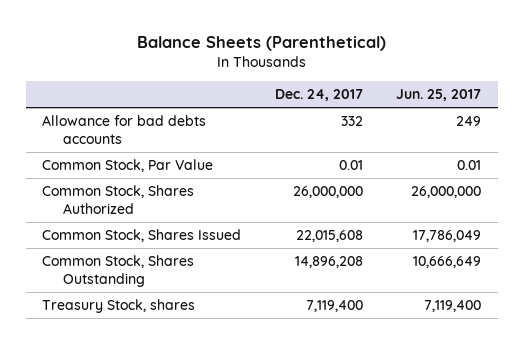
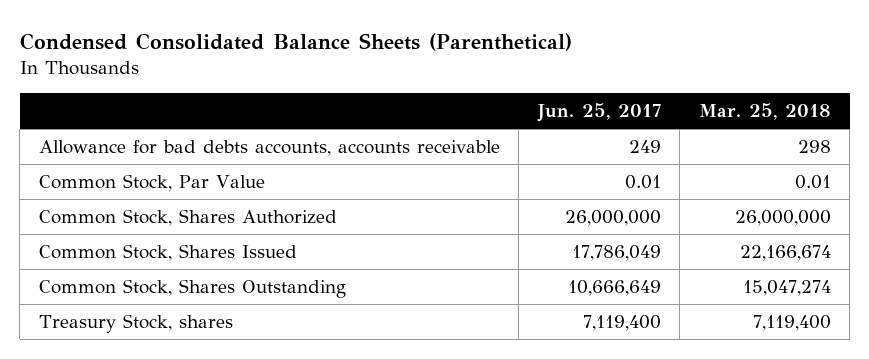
[136,35,386,51] Balance Sheets (Parenthetical) -> [19,32,572,51] Condensed Consolidated Balance Sheets (Parenthetical)
[274,89,363,102] Dec. 24, 2017 -> none
none -> [698,102,831,120] Mar. 25, 2018
[42,115,207,145] Allowance for bad debts accounts -> [38,140,500,157] Allowance for bad debts accounts, accounts receivable

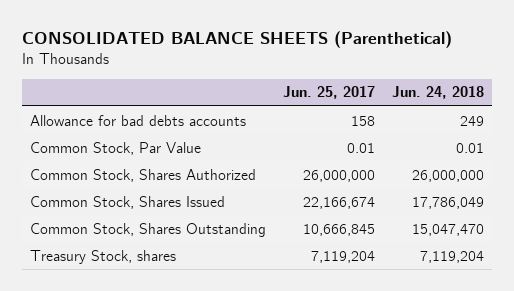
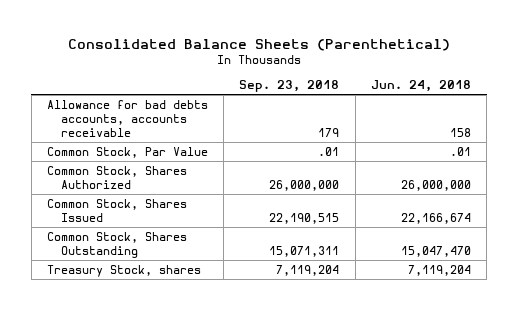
[21,31,452,49] CONSOLIDATED BALANCE SHEETS (Parenthetical) -> [67,38,450,51] Consolidated Balance Sheets (Parenthetical)
[282,86,375,100] Jun. 25, 2017 -> none
none -> [239,80,340,93] Sep. 23, 2018
[29,114,246,126] Allowance for bad debts accounts -> [46,99,208,137] Allowance for bad debts accounts, accounts receivable
[459,115,484,126] 249 -> [450,127,472,137] 158
[455,142,484,153] 0.01 -> [450,146,472,156] .01
[411,196,484,209] 17,786,049 -> [401,212,472,224] 22,166,674

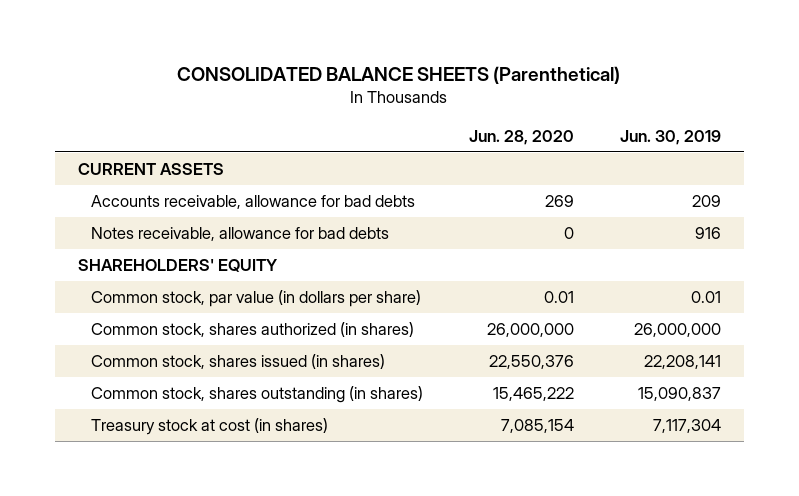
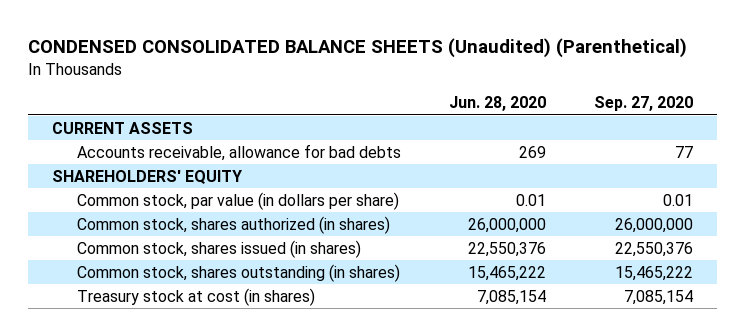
[177,65,621,84] CONSOLIDATED BALANCE SHEETS (Parenthetical) -> [28,38,688,59] CONDENSED CONSOLIDATED BALANCE SHEETS (Unaudited) (Parenthetical)
[619,130,721,146] Jun. 30, 2019 -> none
none -> [593,96,693,112] Sep. 27, 2020
[91,226,390,241] Notes receivable, allowance for bad debts -> none

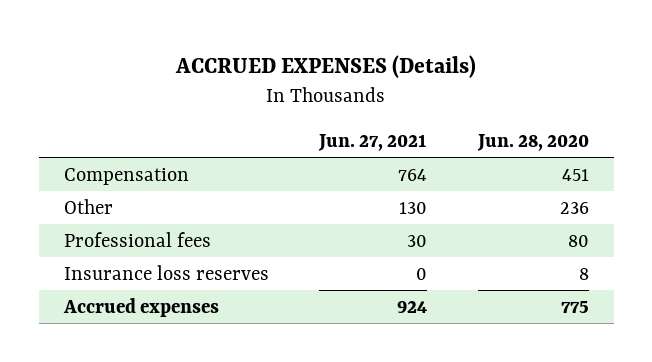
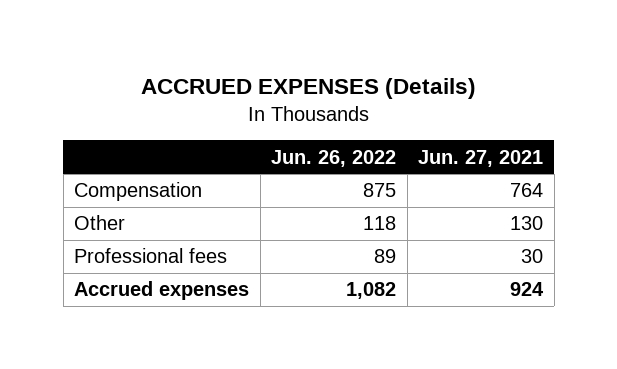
[476,133,589,151] Jun. 28, 2020 -> none
none -> [271,149,397,167] Jun. 26, 2022
[63,264,269,280] Insurance loss reserves -> none

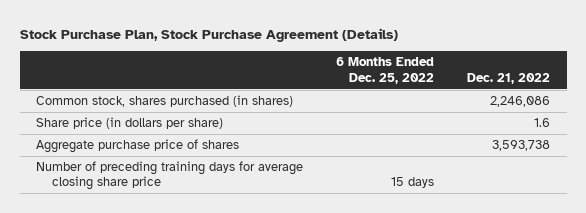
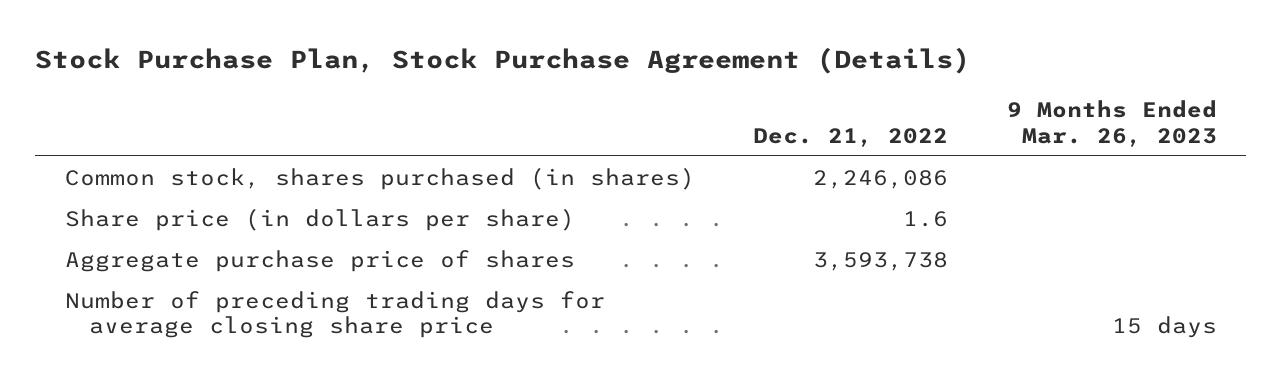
[336,57,435,84] 6 Months Ended Dec. 25, 2022 -> none
none -> [1007,100,1218,147] 9 Months Ended Mar. 26, 2023
[36,161,304,191] Number of preceding training days for average closing share price -> [64,291,605,339] Number of preceding trading days for average closing share price

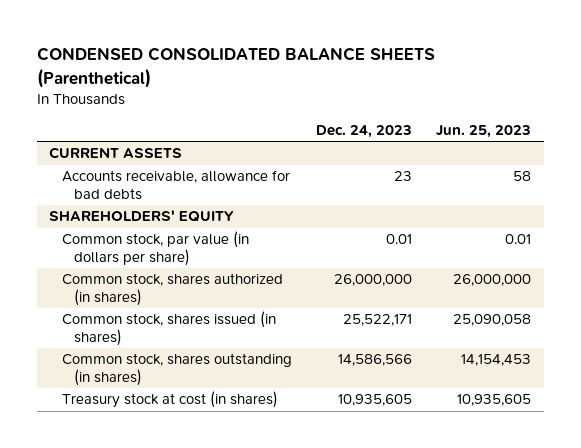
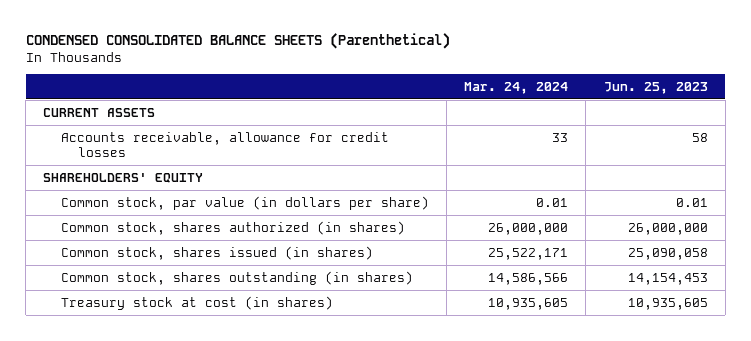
[316,124,413,138] Dec. 24, 2023 -> none
none -> [464,81,569,94] Mar. 24, 2024
[61,170,290,200] Accounts receivable, allowance for bad debts -> [60,131,389,157] Accounts receivable, allowance for credit losses

